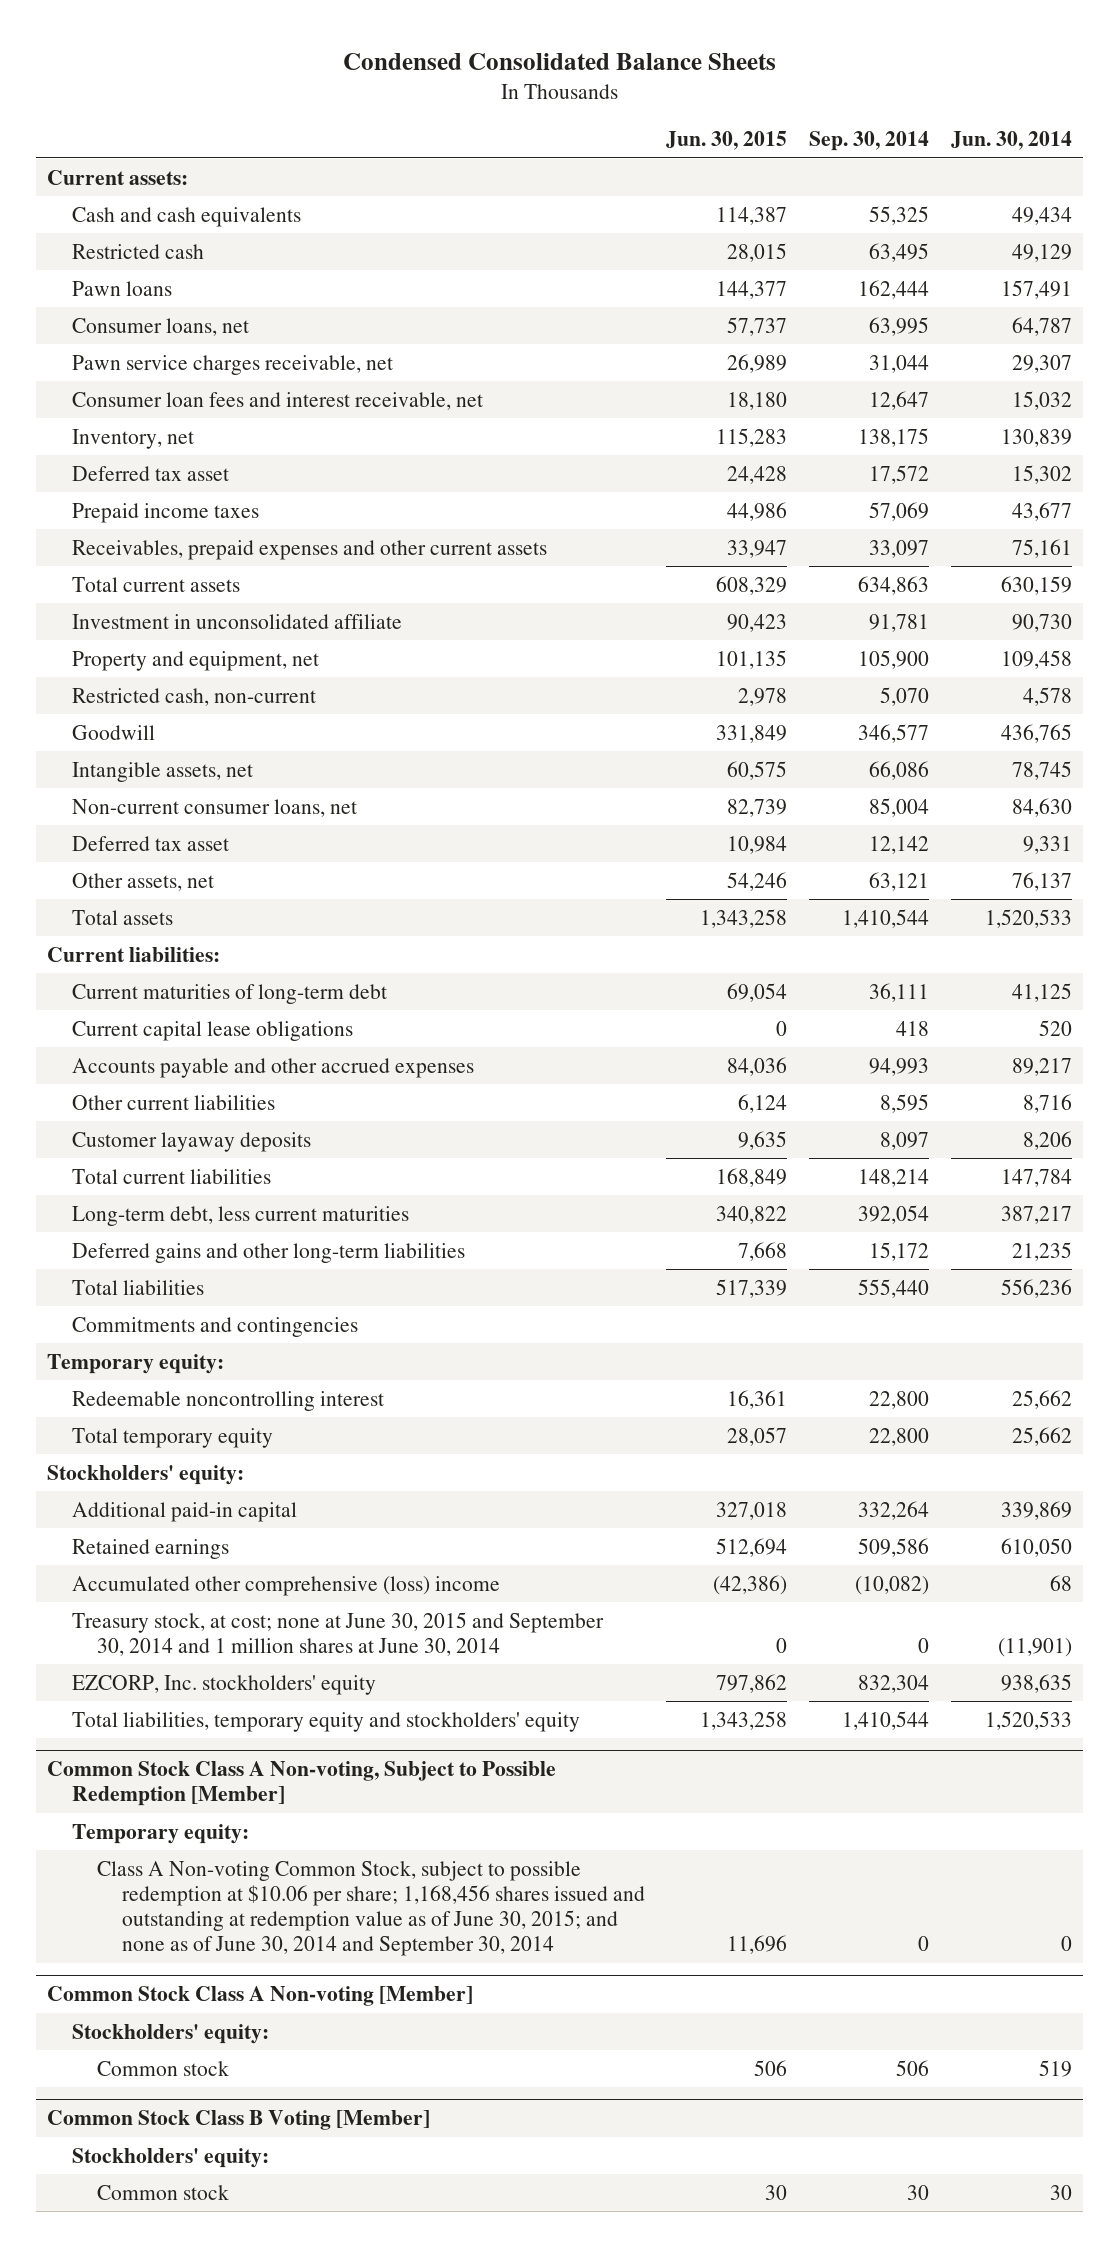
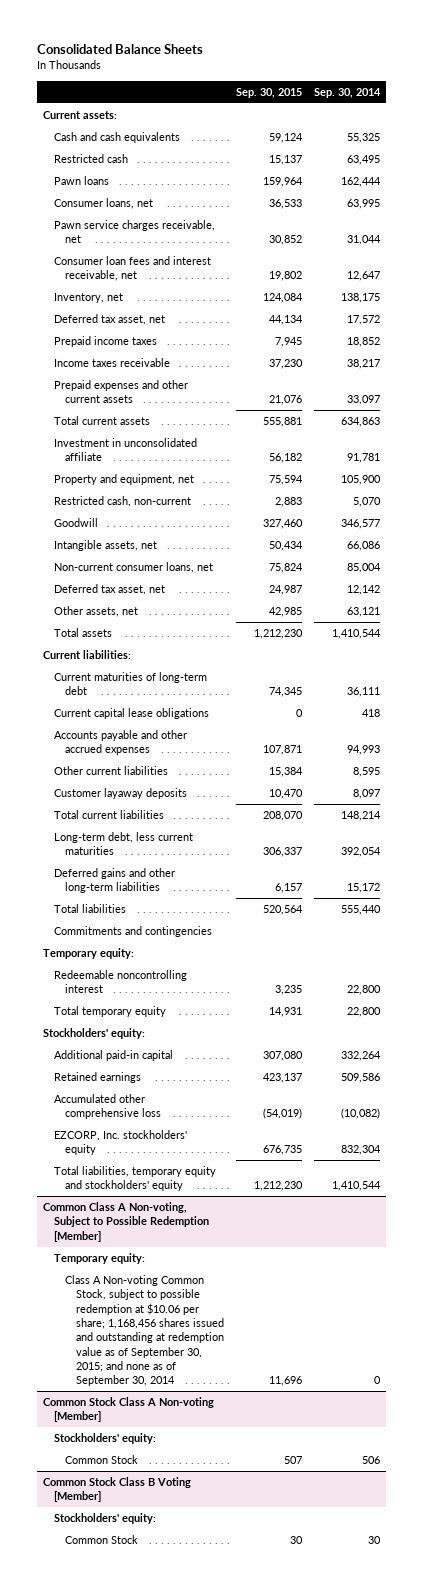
[342,52,776,70] Condensed Consolidated Balance Sheets -> [36,44,203,55] Consolidated Balance Sheets
[666,131,788,151] Jun. 30, 2015 -> none
[951,131,1073,151] Jun. 30, 2014 -> none
none -> [236,87,303,98] Sep. 30, 2015
[72,465,230,481] Deferred tax asset -> [53,314,165,326] Deferred tax asset, net
[869,501,930,521] 57,069 -> [347,337,381,348] 18,852
none -> [53,358,170,368] Income taxes receivable
[72,539,548,560] Receivables, prepaid expenses and other current assets -> [53,380,188,404] Prepaid expenses and other current assets
[72,835,230,851] Deferred tax asset -> [53,584,165,596] Deferred tax asset, net
[72,1611,605,1656] Treasury stock, at cost; none at June 30, 2015 and September 30, 2014 and 1 million shares at June 30, 2014 -> none
[72,1575,501,1596] Accumulated other comprehensive (loss) income -> [53,1094,162,1120] Accumulated other comprehensive loss
[47,1761,557,1807] Common Stock Class A Non-voting, Subject to Possible Redemption [Member] -> [42,1202,209,1242] Common Class A Non-voting, Subject to Possible Redemption [Member]
[96,1860,645,1956] Class A Non-voting Common Stock, subject to possible redemption at $10.06 per share; 1,168,456 shares issued and outstanding at redemption value as of June 30, 2015; and none as of June 30, 2014 and September 30, 2014 -> [65,1275,225,1387] Class A Non-voting Common Stock, subject to possible redemption at $10.06 per share; 1,168,456 shares issued and outstanding at redemption value as of September 30, 2015; and none as of September 30, 2014
[96,2060,229,2076] Common stock -> [65,1455,139,1465] Common Stock
[96,2184,229,2200] Common stock -> [65,1535,139,1545] Common Stock

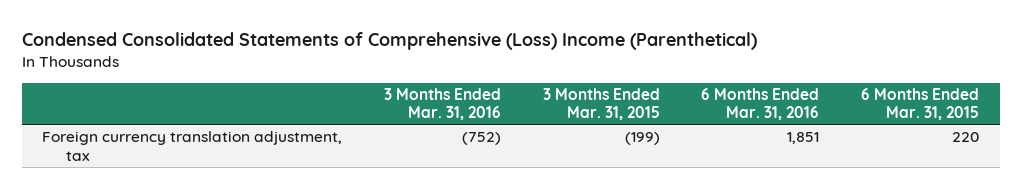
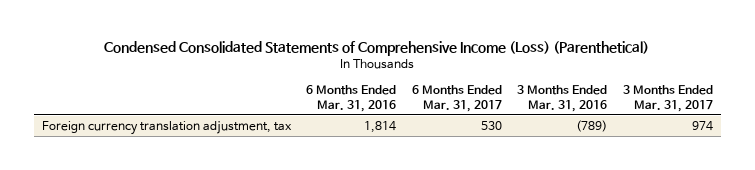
[21,32,757,51] Condensed Consolidated Statements of Comprehensive (Loss) Income (Parenthetical) -> [104,41,650,57] Condensed Consolidated Statements of Comprehensive Income (Loss) (Parenthetical)
[542,87,660,121] 3 Months Ended Mar. 31, 2015 -> none
[861,87,980,121] 6 Months Ended Mar. 31, 2015 -> none
none -> [411,85,502,113] 6 Months Ended Mar. 31, 2017
none -> [622,85,713,113] 3 Months Ended Mar. 31, 2017
[462,132,502,146] (752) -> [576,119,608,132] (789)
[787,132,820,145] 1,851 -> [364,120,397,133] 1,814

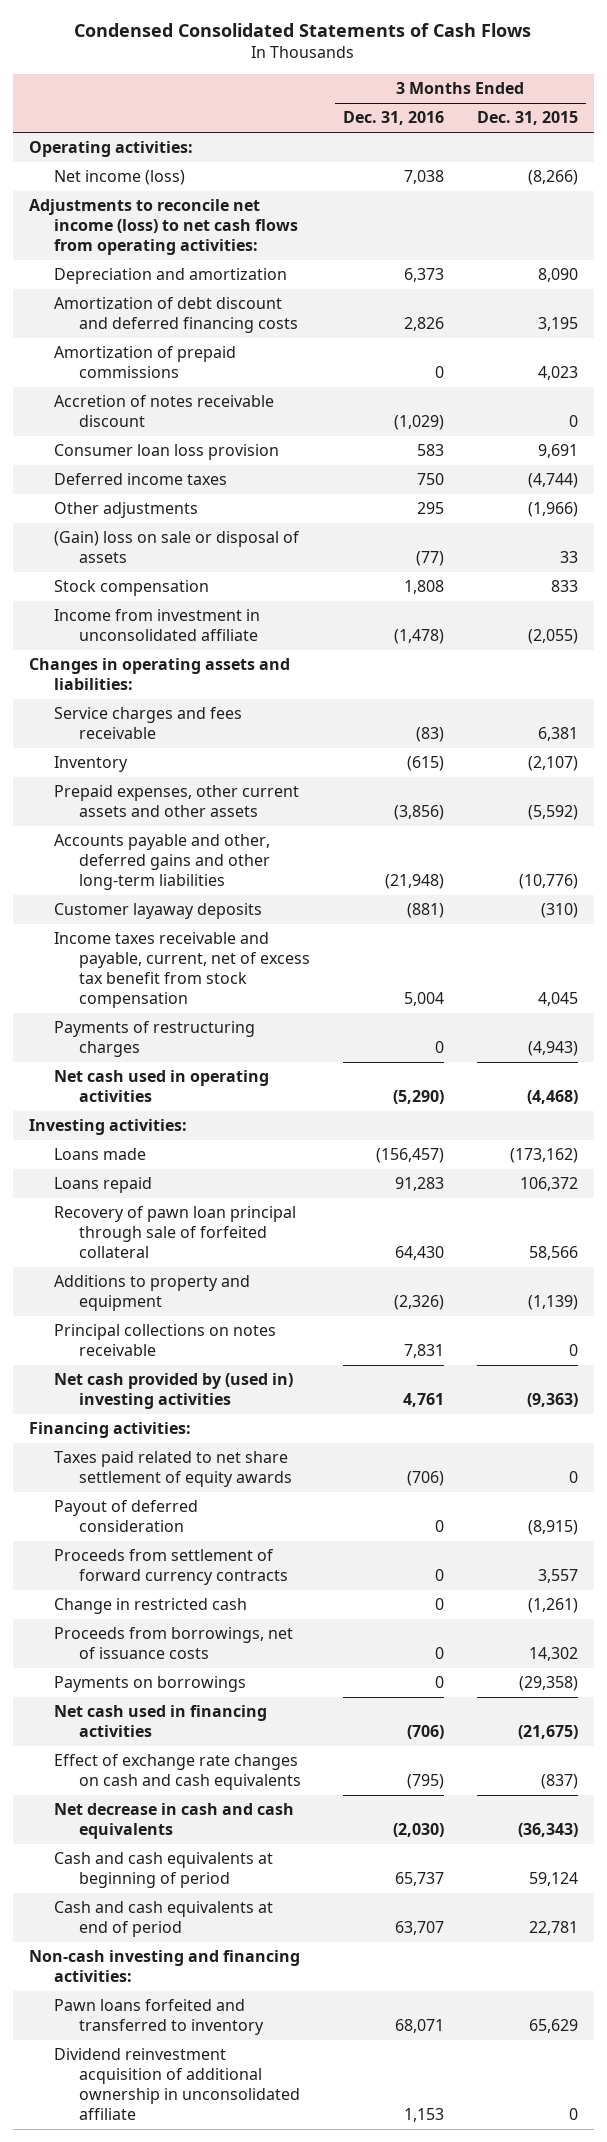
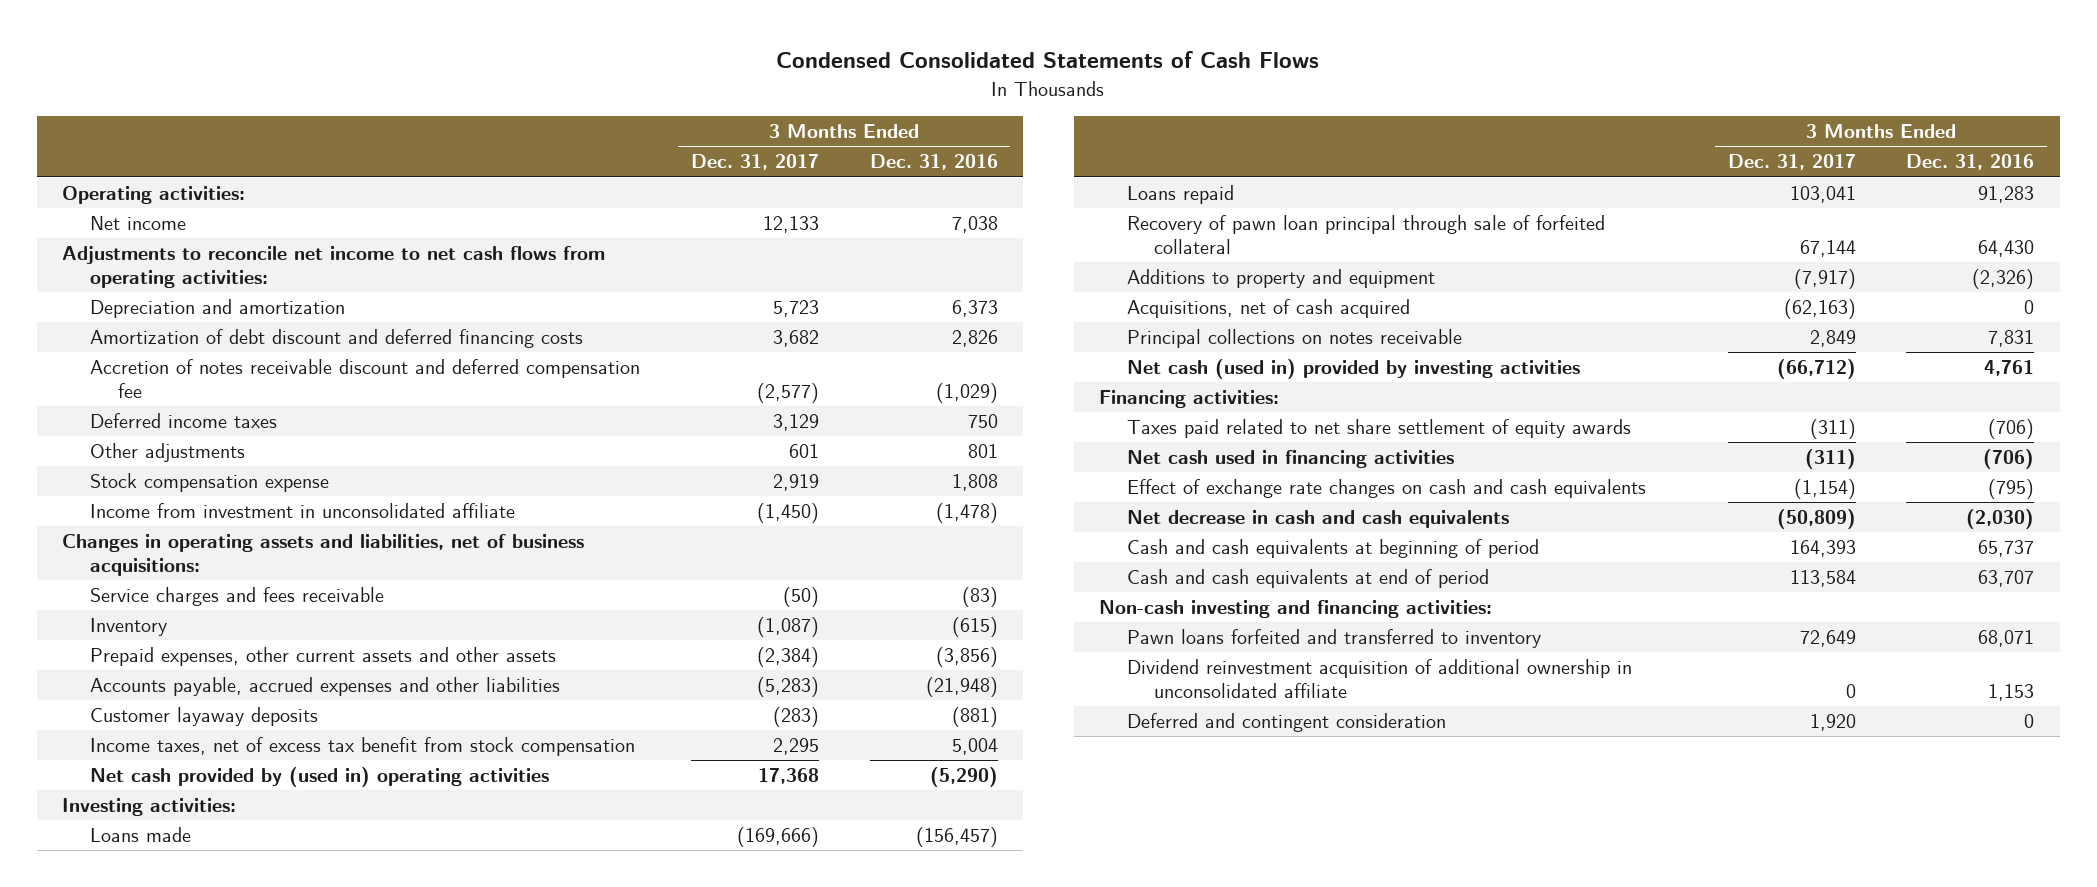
[476,111,578,126] Dec. 31, 2015 -> none
none -> [690,154,819,171] Dec. 31, 2017
[54,170,186,186] Net income (loss) -> [90,216,187,231] Net income
[29,199,299,256] Adjustments to reconcile net income (loss) to net cash flows from operating activities: -> [62,246,606,288] Adjustments to reconcile net income to net cash flows from operating activities:
[54,346,237,379] Amortization of prepaid commissions -> none
[54,444,280,461] Consumer loan loss provision -> none
[54,395,275,428] Accretion of notes receivable discount -> [90,359,641,398] Accretion of notes receivable discount and deferred compensation fee
[54,531,301,564] (Gain) loss on sale or disposal of assets -> none
[416,502,444,515] 295 -> [967,444,998,459] 801
[54,580,210,597] Stock compensation -> [90,473,330,493] Stock compensation expense
[29,658,291,691] Changes in operating assets and liabilities: -> [62,534,585,576] Changes in operating assets and liabilities, net of business acquisitions:
[54,834,271,891] Accounts payable and other, deferred gains and other long-term liabilities -> [90,677,561,697] Accounts payable, accrued expenses and other liabilities
[54,1021,256,1058] Payments of restructuring charges -> none
[54,932,311,1009] Income taxes receivable and payable, current, net of excess tax benefit from stock compensation -> [90,737,636,757] Income taxes, net of excess tax benefit from stock compensation
[54,1070,270,1103] Net cash used in operating activities -> [90,767,550,788] Net cash provided by (used in) operating activities
none -> [1126,299,1410,319] Acquisitions, net of cash acquired
[54,1373,294,1410] Net cash provided by (used in) investing activities -> [1126,359,1580,380] Net cash (used in) provided by investing activities
[54,1500,199,1533] Payout of deferred consideration -> none
[54,1549,289,1586] Proceeds from settlement of forward currency contracts -> none
[54,1598,248,1615] Change in restricted cash -> none
[54,1627,294,1660] Proceeds from borrowings, net of issuance costs -> none
[54,1676,247,1693] Payments on borrowings -> none
none -> [1126,713,1446,733] Deferred and contingent consideration

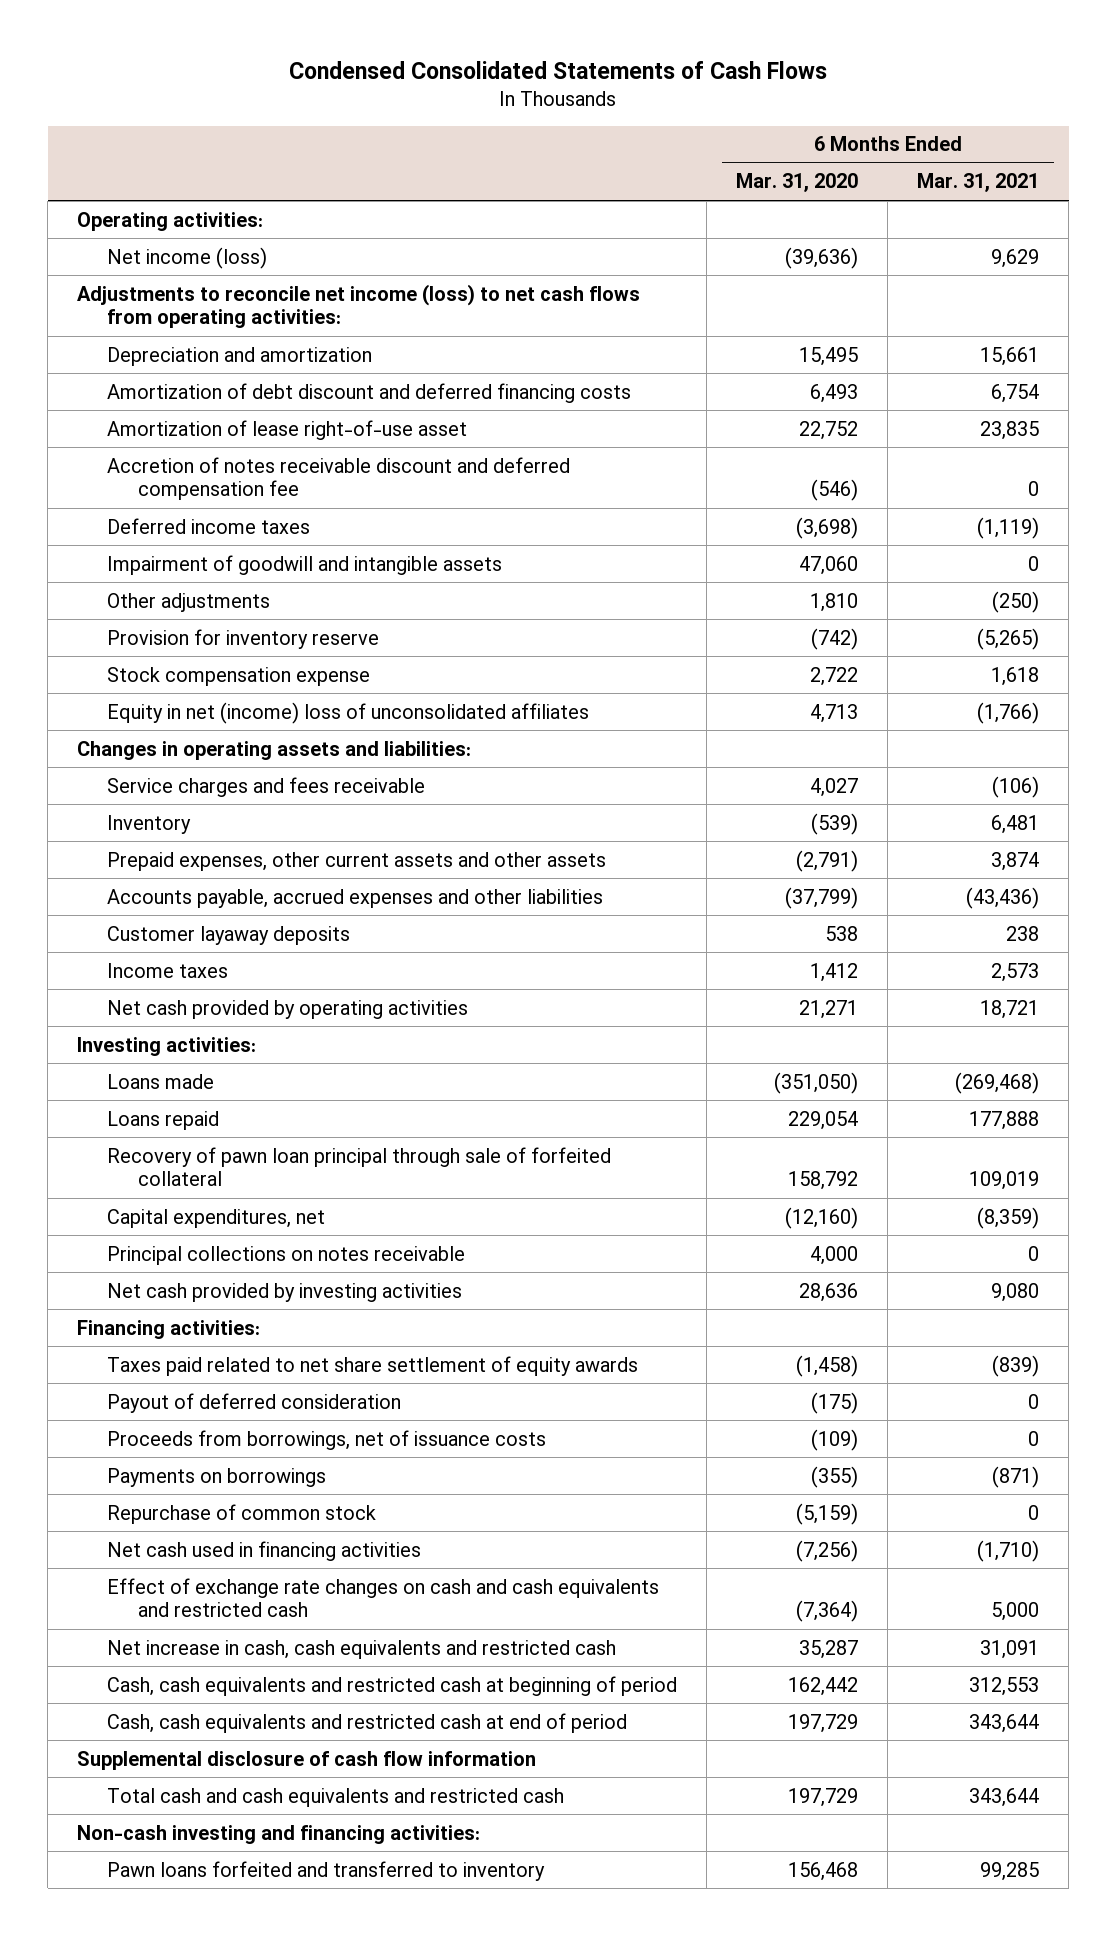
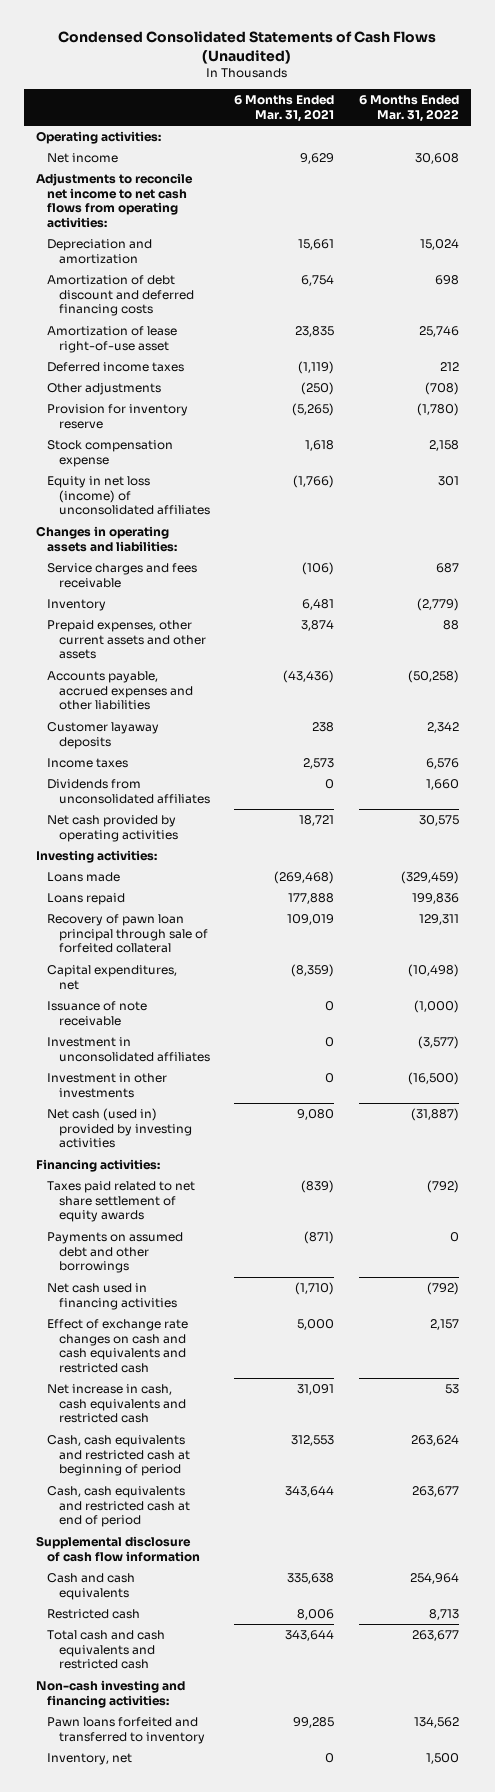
[289,60,828,79] Condensed Consolidated Statements of Cash Flows -> [58,31,437,65] Condensed Consolidated Statements of Cash Flows (Unaudited)
[736,173,859,193] Mar. 31, 2020 -> none
none -> [359,95,460,123] 6 Months Ended Mar. 31, 2022
[107,246,268,269] Net income (loss) -> [47,153,119,164] Net income
[77,283,641,329] Adjustments to reconcile net income (loss) to net cash flows from operating activities: -> [35,173,193,228] Adjustments to reconcile net income to net cash flows from operating activities:
[107,456,571,501] Accretion of notes receivable discount and deferred compensation fee -> none
[107,554,503,575] Impairment of goodwill and intangible assets -> none
[107,701,590,724] Equity in net (income) loss of unconsolidated affiliates -> [47,476,210,516] Equity in net loss (income) of unconsolidated affiliates
none -> [47,779,210,804] Dividends from unconsolidated affiliates
[107,1245,466,1265] Principal collections on notes receivable -> none
none -> [47,1001,148,1026] Issuance of note receivable
none -> [47,1037,210,1062] Investment in unconsolidated affiliates
none -> [47,1073,168,1098] Investment in other investments
[107,1282,463,1302] Net cash provided by investing activities -> [47,1108,192,1149] Net cash (used in) provided by investing activities
[107,1392,402,1413] Payout of deferred consideration -> none
[107,1429,547,1450] Proceeds from borrowings, net of issuance costs -> none
[107,1503,377,1524] Repurchase of common stock -> none
[107,1467,327,1487] Payments on borrowings -> [47,1232,184,1274] Payments on assumed debt and other borrowings
none -> [47,1573,136,1600] Cash and cash equivalents
none -> [47,1609,141,1620] Restricted cash
none -> [47,1753,133,1766] Inventory, net

